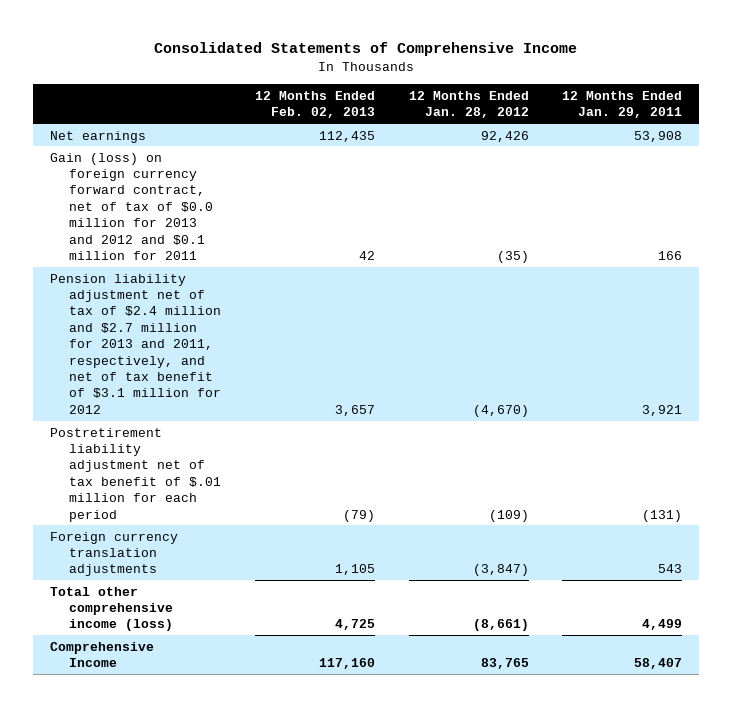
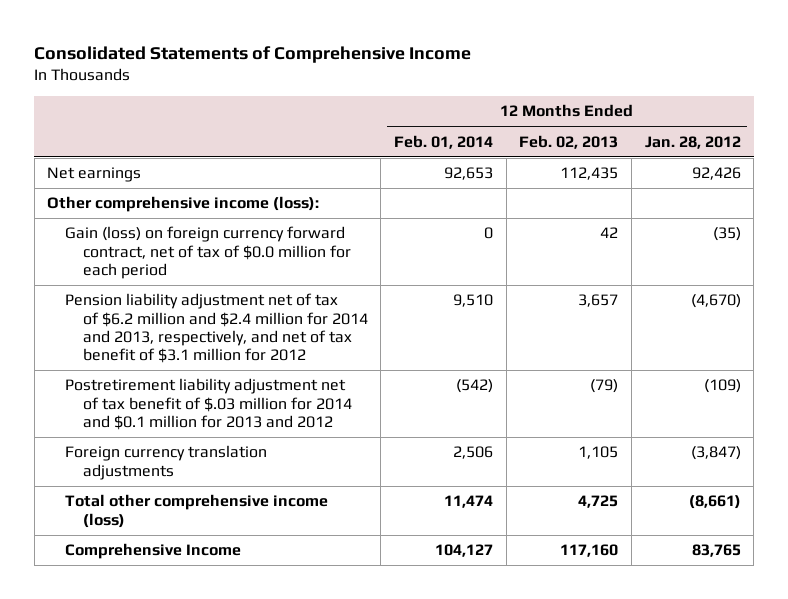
[562,90,683,119] 12 Months Ended Jan. 29, 2011 -> none
none -> [393,134,493,149] Feb. 01, 2014
none -> [47,196,320,213] Other comprehensive income (loss):
[49,152,213,260] Gain (loss) on foreign currency forward contract, net of tax of $0.0 million for 2013 and 2012 and $0.1 million for 2011 -> [65,226,351,279] Gain (loss) on foreign currency forward contract, net of tax of $0.0 million for each period
[49,273,221,414] Pension liability adjustment net of tax of $2.4 million and $2.7 million for 2013 and 2011, respectively, and net of tax benefit of $3.1 million for 2012 -> [65,293,368,364] Pension liability adjustment net of tax of $6.2 million and $2.4 million for 2014 and 2013, respectively, and net of tax benefit of $3.1 million for 2012
[49,427,221,522] Postretirement liability adjustment net of tax benefit of $.01 million for each period -> [65,378,352,430] Postretirement liability adjustment net of tax benefit of $.03 million for 2014 and $0.1 million for 2013 and 2012

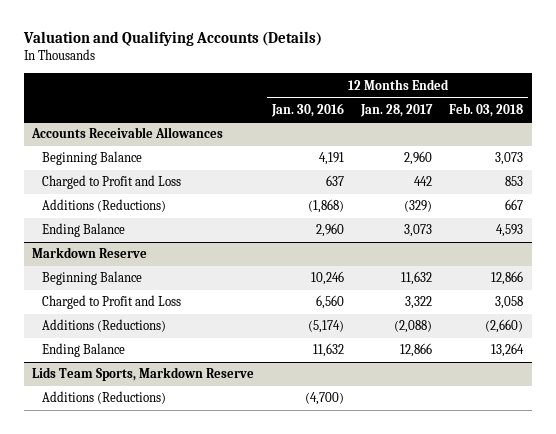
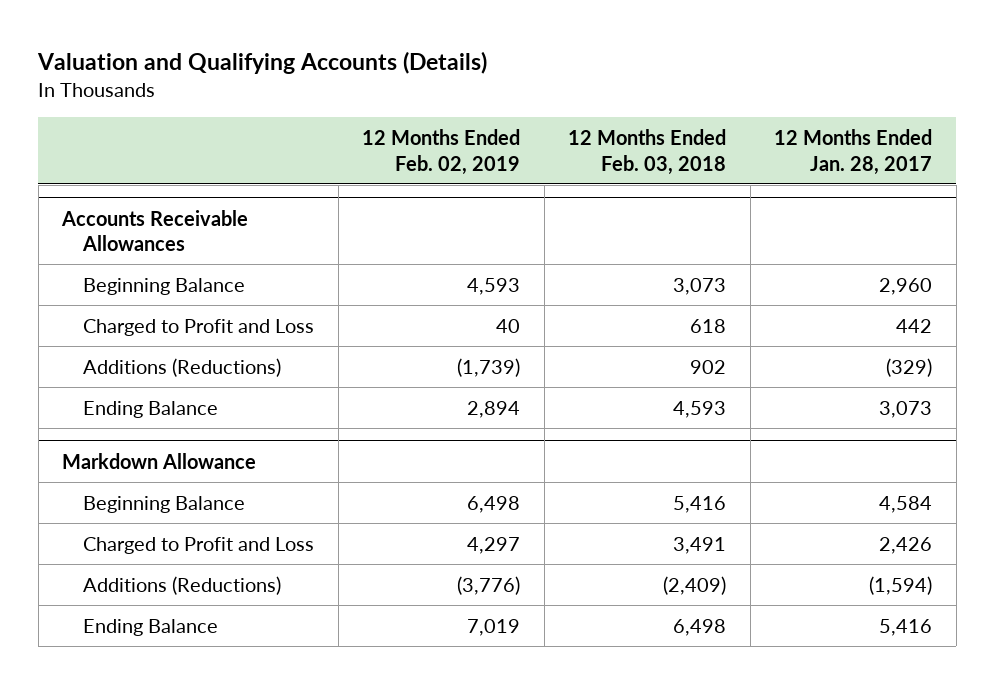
[270,102,344,117] Jan. 30, 2016 -> none
none -> [362,128,521,175] 12 Months Ended Feb. 02, 2019
[505,176,524,187] 853 -> [690,318,727,333] 618
[505,199,524,211] 667 -> [690,359,727,374] 902
[32,367,255,382] Lids Team Sports, Markdown Reserve -> none
[41,391,166,405] Additions (Reductions) -> none
[32,247,148,259] Markdown Reserve -> [62,452,257,469] Markdown Allowance
[401,271,433,286] 11,632 -> [879,495,933,513] 4,584
[491,271,524,286] 12,866 -> [673,495,727,513] 5,416
[405,296,433,310] 3,322 -> [879,536,933,554] 2,426
[495,296,524,310] 3,058 -> [673,536,727,554] 3,491
[394,320,433,334] (2,088) -> [869,575,933,595] (1,594)
[485,319,524,334] (2,660) -> [663,575,727,595] (2,409)
[400,343,433,358] 12,866 -> [879,618,933,636] 5,416
[491,343,525,358] 13,264 -> [673,618,727,636] 6,498

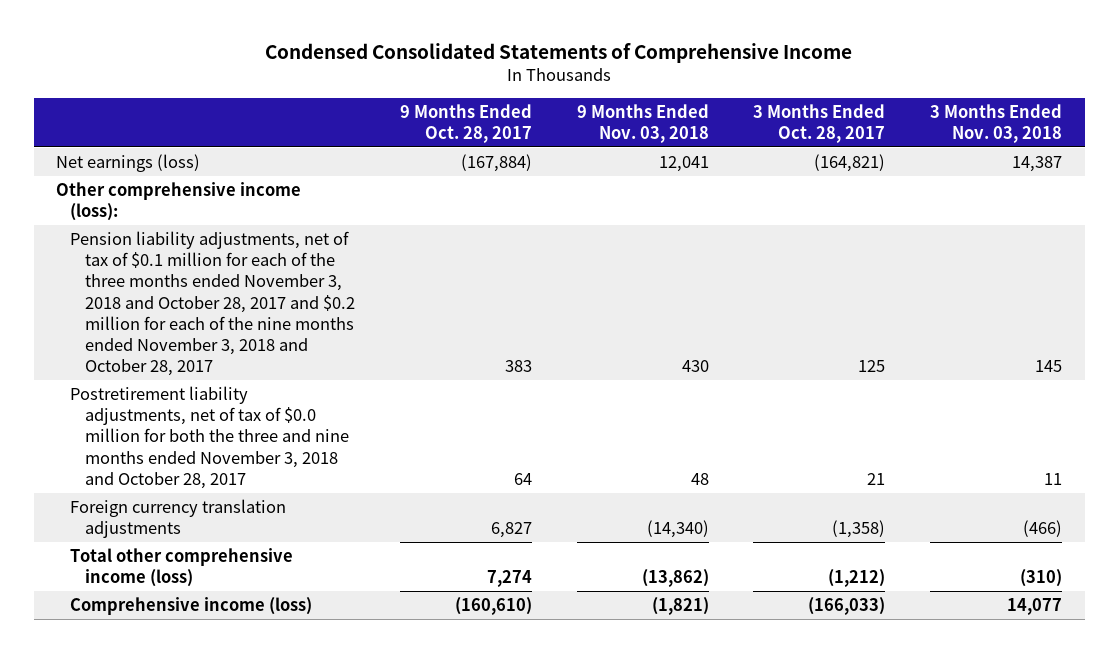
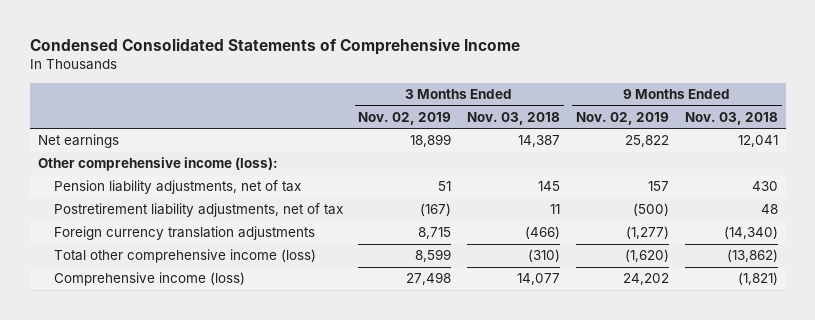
[399,103,532,143] 9 Months Ended Oct. 28, 2017 -> none
[753,103,886,143] 3 Months Ended Oct. 28, 2017 -> none
none -> [358,111,452,125] Nov. 02, 2019
none -> [575,111,669,125] Nov. 02, 2019
[55,153,200,172] Net earnings (loss) -> [37,134,119,149] Net earnings
[70,230,355,377] Pension liability adjustments, net of tax of $0.1 million for each of the three months ended November 3, 2018 and October 28, 2017 and $0.2 million for each of the nine months ended November 3, 2018 and October 28, 2017 -> [53,180,301,195] Pension liability adjustments, net of tax
[70,385,349,489] Postretirement liability adjustments, net of tax of $0.0 million for both the three and nine months ended November 3, 2018 and October 28, 2017 -> [53,203,343,218] Postretirement liability adjustments, net of tax

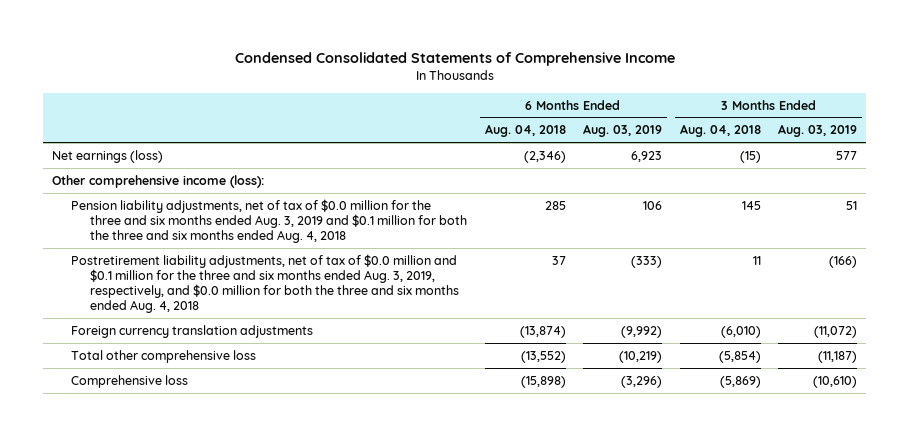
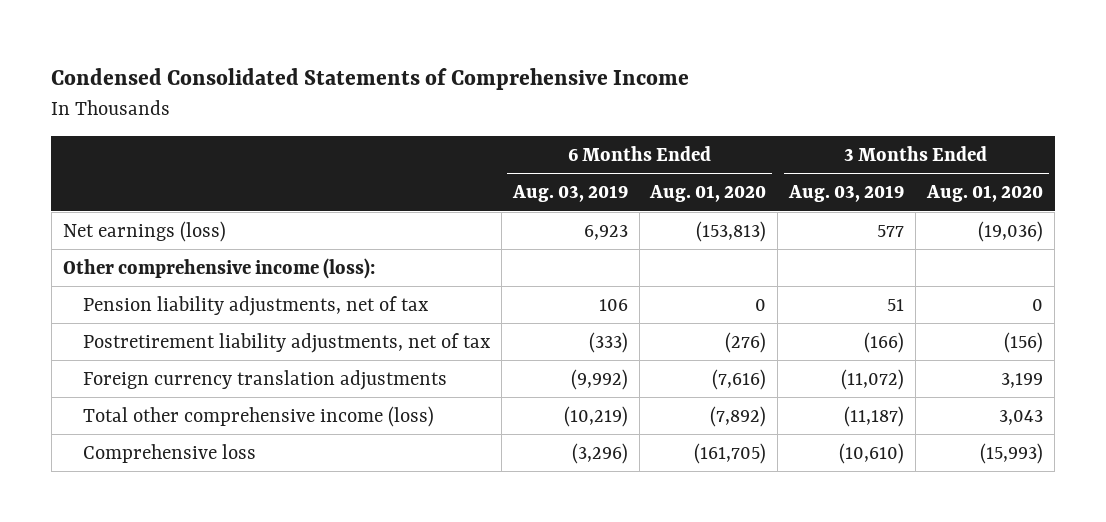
[484,124,566,138] Aug. 04, 2018 -> none
[679,124,761,138] Aug. 04, 2018 -> none
none -> [649,185,767,203] Aug. 01, 2020
none -> [926,185,1044,203] Aug. 01, 2020
[70,198,468,244] Pension liability adjustments, net of tax of $0.0 million for the three and six months ended Aug. 3, 2019 and $0.1 million for both the three and six months ended Aug. 4, 2018 -> [82,295,428,316] Pension liability adjustments, net of tax
[70,253,460,314] Postretirement liability adjustments, net of tax of $0.0 million and $0.1 million for the three and six months ended Aug. 3, 2019, respectively, and $0.0 million for both the three and six months ended Aug. 4, 2018 -> [82,332,490,353] Postretirement liability adjustments, net of tax
[70,349,256,363] Total other comprehensive loss -> [82,405,434,427] Total other comprehensive income (loss)

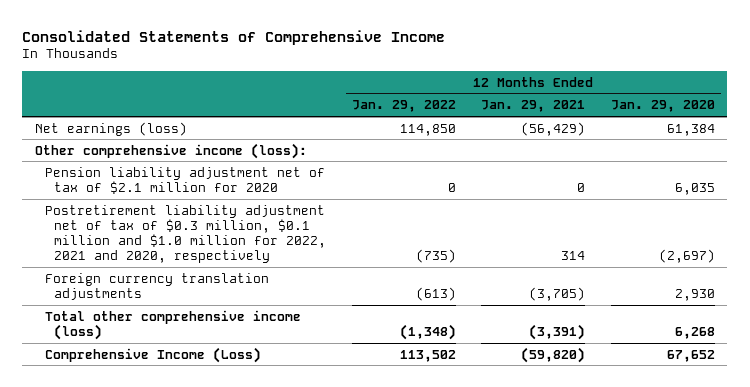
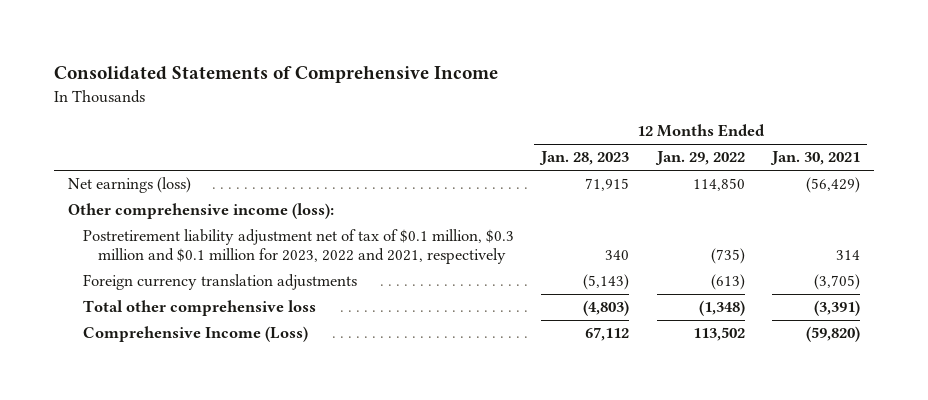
[481,100,586,113] Jan. 29, 2021 -> none
[610,100,715,113] Jan. 29, 2020 -> none
none -> [539,151,630,166] Jan. 28, 2023
none -> [770,151,861,166] Jan. 30, 2021
[44,166,325,194] Pension liability adjustment net of tax of $2.1 million for 2020 -> none
[44,204,327,263] Postretirement liability adjustment net of tax of $0.3 million, $0.1 million and $1.0 million for 2022, 2021 and 2020, respectively -> [82,229,514,265] Postretirement liability adjustment net of tax of $0.1 million, $0.3 million and $0.1 million for 2023, 2022 and 2021, respectively
[44,309,301,340] Total other comprehensive income (loss) -> [82,300,316,317] Total other comprehensive loss

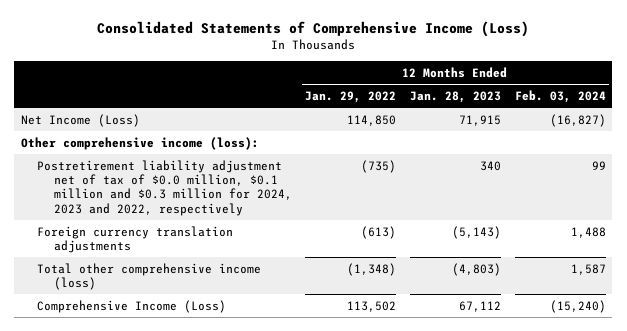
[53,66,498,84] Consolidated Statements of Comprehensive Income -> [97,20,530,37] Consolidated Statements of Comprehensive Income (Loss)
[770,151,861,166] Jan. 30, 2021 -> none
none -> [514,90,606,104] Feb. 03, 2024
[67,177,191,194] Net earnings (loss) -> [20,113,140,127] Net Income (Loss)
[82,229,514,265] Postretirement liability adjustment net of tax of $0.1 million, $0.3 million and $0.1 million for 2023, 2022 and 2021, respectively -> [37,159,292,216] Postretirement liability adjustment net of tax of $0.0 million, $0.1 million and $0.3 million for 2024, 2023 and 2022, respectively
[82,300,316,317] Total other comprehensive loss -> [37,262,262,290] Total other comprehensive income (loss)

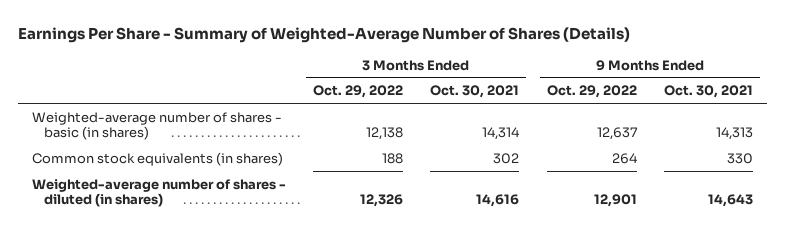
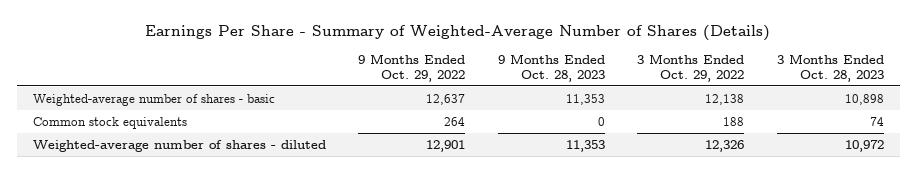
[430,85,520,99] Oct. 30, 2021 -> none
[663,85,753,99] Oct. 30, 2021 -> none
none -> [497,54,605,82] 9 Months Ended Oct. 28, 2023
none -> [776,54,884,82] 3 Months Ended Oct. 28, 2023
[31,111,282,140] Weighted-average number of shares - basic (in shares) -> [32,93,275,106] Weighted-average number of shares - basic
[31,151,283,166] Common stock equivalents (in shares) -> [32,116,187,129] Common stock equivalents
[31,178,286,207] Weighted-average number of shares - diluted (in shares) -> [32,139,326,152] Weighted-average number of shares - diluted

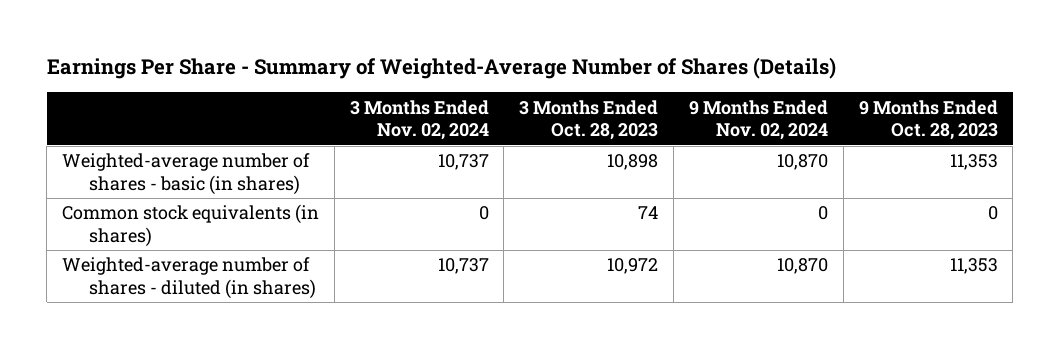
[358,54,466,82] 9 Months Ended Oct. 29, 2022 -> none
[637,54,745,82] 3 Months Ended Oct. 29, 2022 -> none
none -> [349,99,489,141] 3 Months Ended Nov. 02, 2024
none -> [688,99,828,141] 9 Months Ended Nov. 02, 2024
[32,93,275,106] Weighted-average number of shares - basic -> [62,153,311,195] Weighted-average number of shares - basic (in shares)
[32,116,187,129] Common stock equivalents -> [62,204,320,247] Common stock equivalents (in shares)
[32,139,326,152] Weighted-average number of shares - diluted -> [62,257,317,299] Weighted-average number of shares - diluted (in shares)

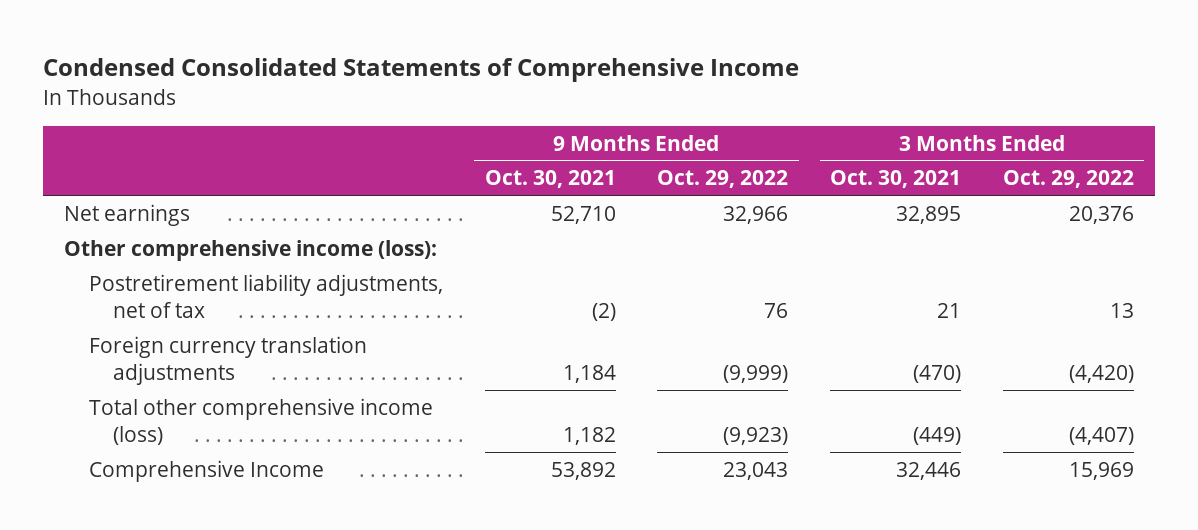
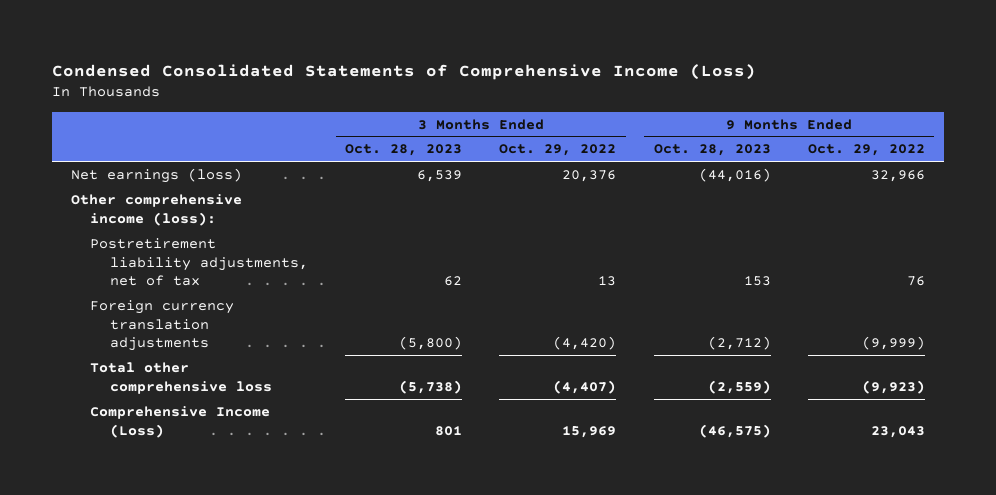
[43,58,800,83] Condensed Consolidated Statements of Comprehensive Income -> [52,63,757,80] Condensed Consolidated Statements of Comprehensive Income (Loss)
[484,170,616,189] Oct. 30, 2021 -> none
[830,170,962,189] Oct. 30, 2021 -> none
none -> [344,144,462,157] Oct. 28, 2023
none -> [653,144,771,157] Oct. 28, 2023
[64,203,191,226] Net earnings -> [71,167,243,183] Net earnings (loss)
[88,397,433,446] Total other comprehensive income (loss) -> [90,361,272,394] Total other comprehensive loss
[88,459,324,482] Comprehensive Income -> [90,405,271,438] Comprehensive Income (Loss)

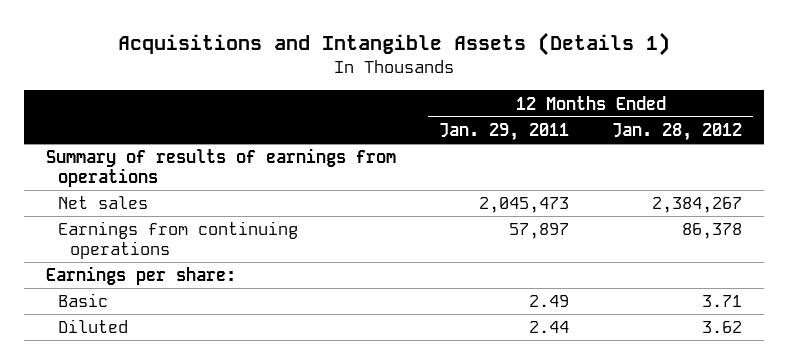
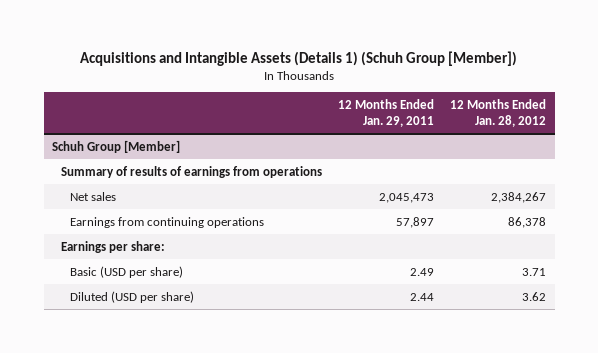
[117,32,670,57] Acquisitions and Intangible Assets (Details 1) -> [80,50,518,66] Acquisitions and Intangible Assets (Details 1) (Schuh Group [Member])
none -> [51,139,180,153] Schuh Group [Member]
[57,293,108,308] Basic -> [70,265,184,278] Basic (USD per share)
[57,319,128,334] Diluted -> [70,290,195,303] Diluted (USD per share)

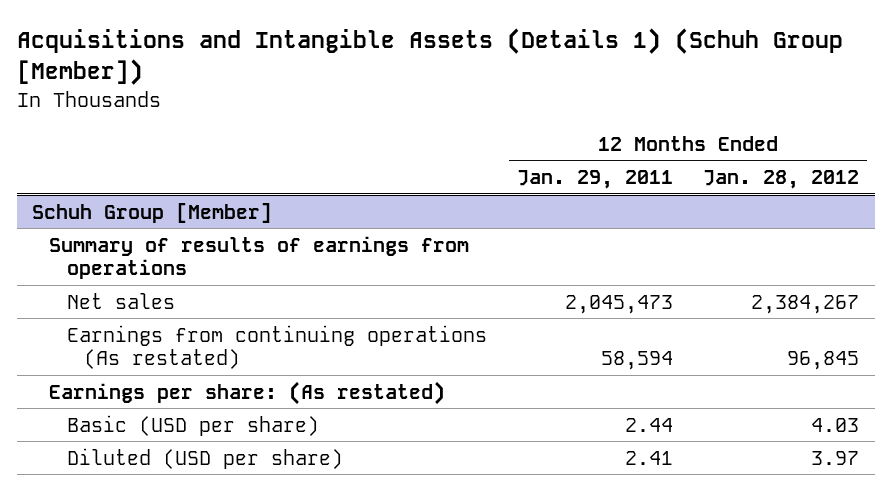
[70,216,265,228] Earnings from continuing operations -> [66,324,487,370] Earnings from continuing operations (As restated)
[396,216,435,228] 57,897 -> [601,351,674,371] 58,594
[508,216,547,228] 86,378 -> [787,351,860,371] 96,845
[60,240,165,253] Earnings per share: -> [49,380,446,405] Earnings per share: (As restated)
[410,267,435,276] 2.49 -> [625,417,674,432] 2.44
[522,267,547,276] 3.71 -> [811,417,860,432] 4.03
[410,292,435,301] 2.44 -> [625,450,674,465] 2.41
[522,291,547,301] 3.62 -> [811,450,860,465] 3.97

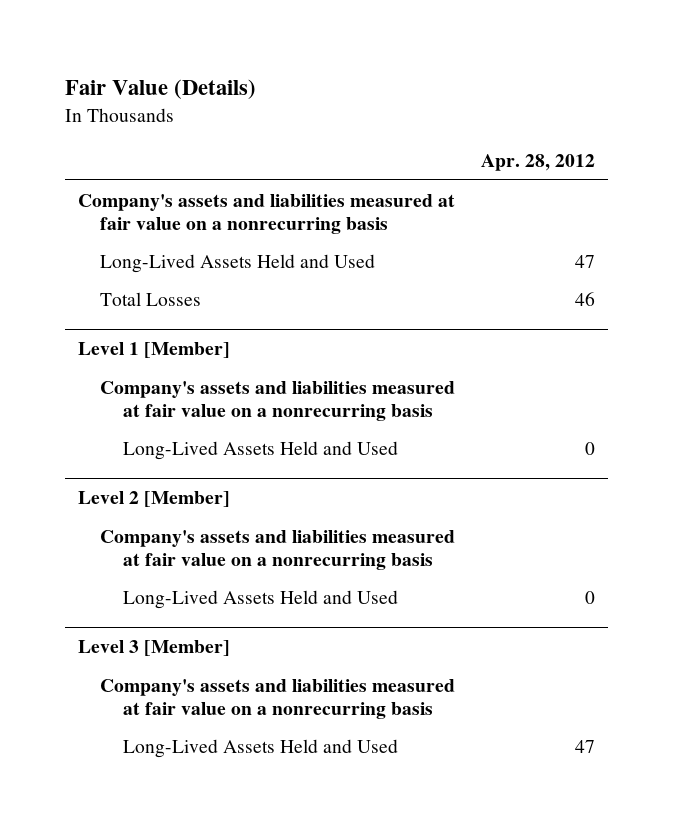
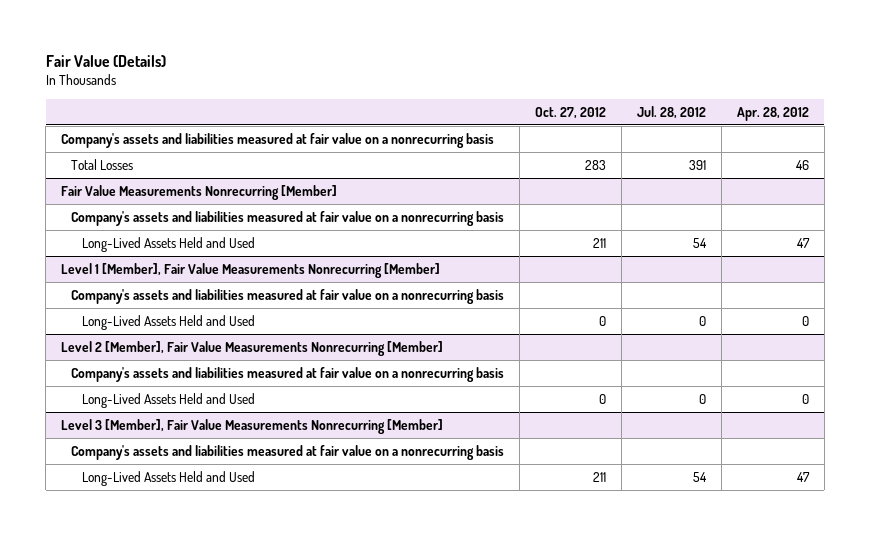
none -> [535,106,607,119] Oct. 27, 2012
none -> [637,105,707,119] Jul. 28, 2012
[100,253,376,273] Long-Lived Assets Held and Used -> none
[77,342,230,359] Level 1 [Member] -> none
none -> [61,184,338,200] Fair Value Measurements Nonrecurring [Member]
none -> [81,236,255,252] Long-Lived Assets Held and Used
none -> [61,262,441,278] Level 1 [Member], Fair Value Measurements Nonrecurring [Member]
none -> [71,288,505,304] Company's assets and liabilities measured at fair value on a nonrecurring basis
[77,491,230,508] Level 2 [Member] -> none
none -> [61,340,444,356] Level 2 [Member], Fair Value Measurements Nonrecurring [Member]
[77,640,230,657] Level 3 [Member] -> none
none -> [61,418,444,434] Level 3 [Member], Fair Value Measurements Nonrecurring [Member]

